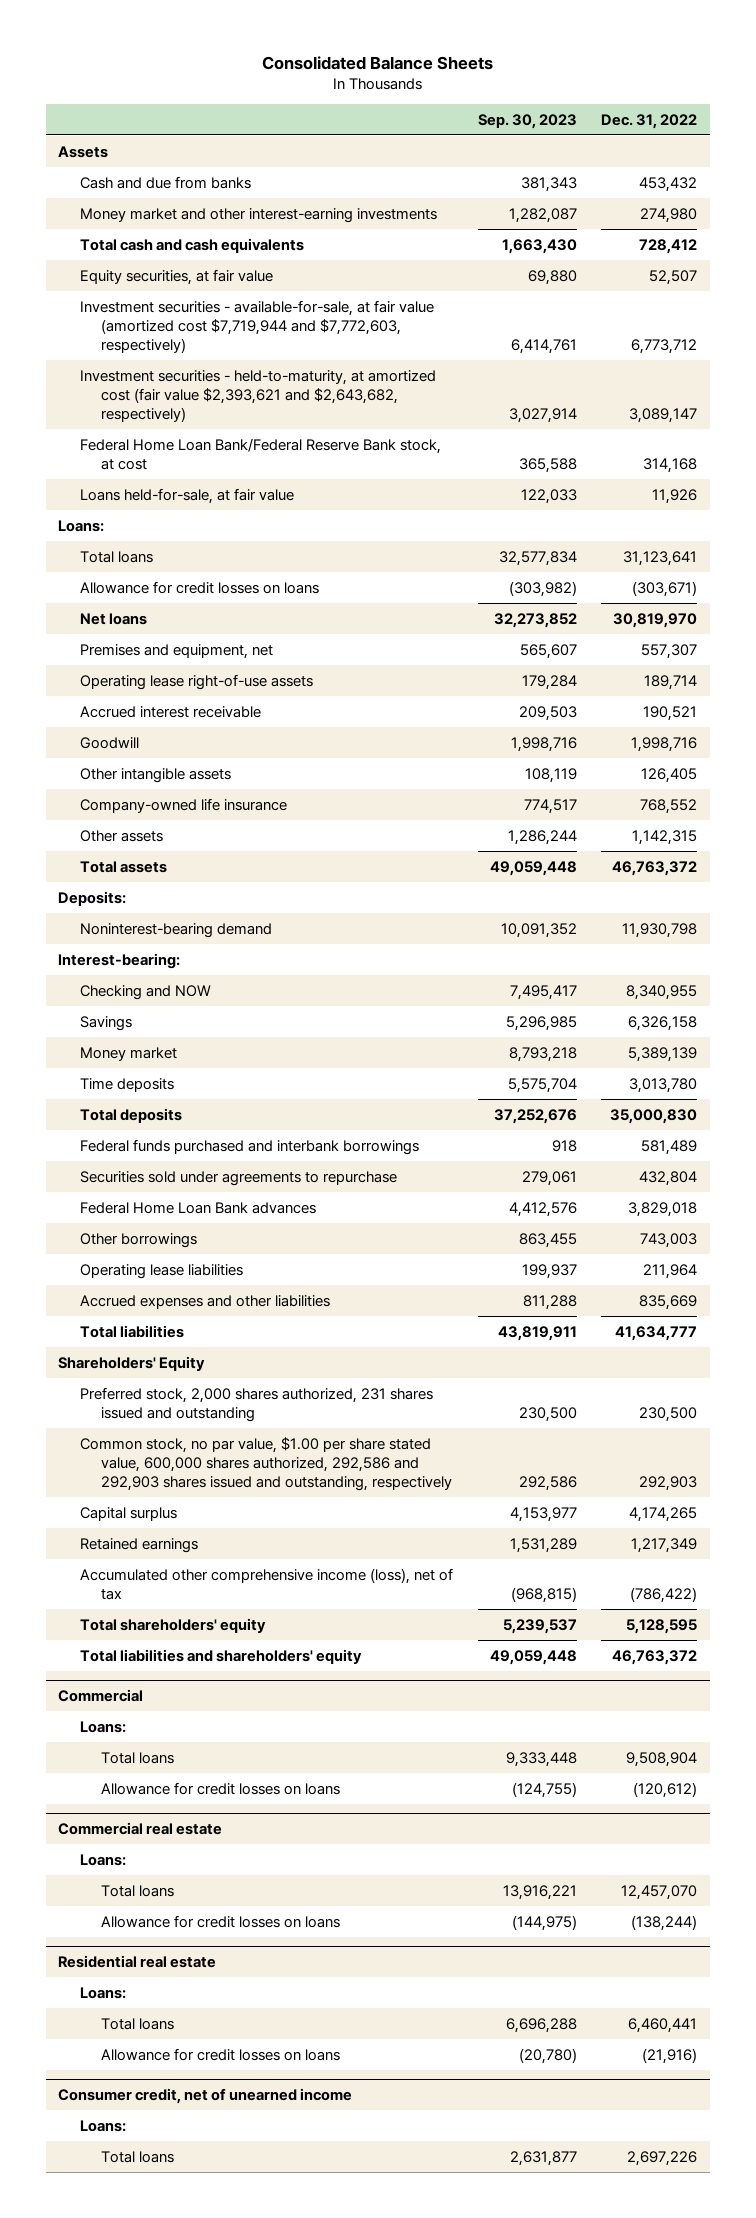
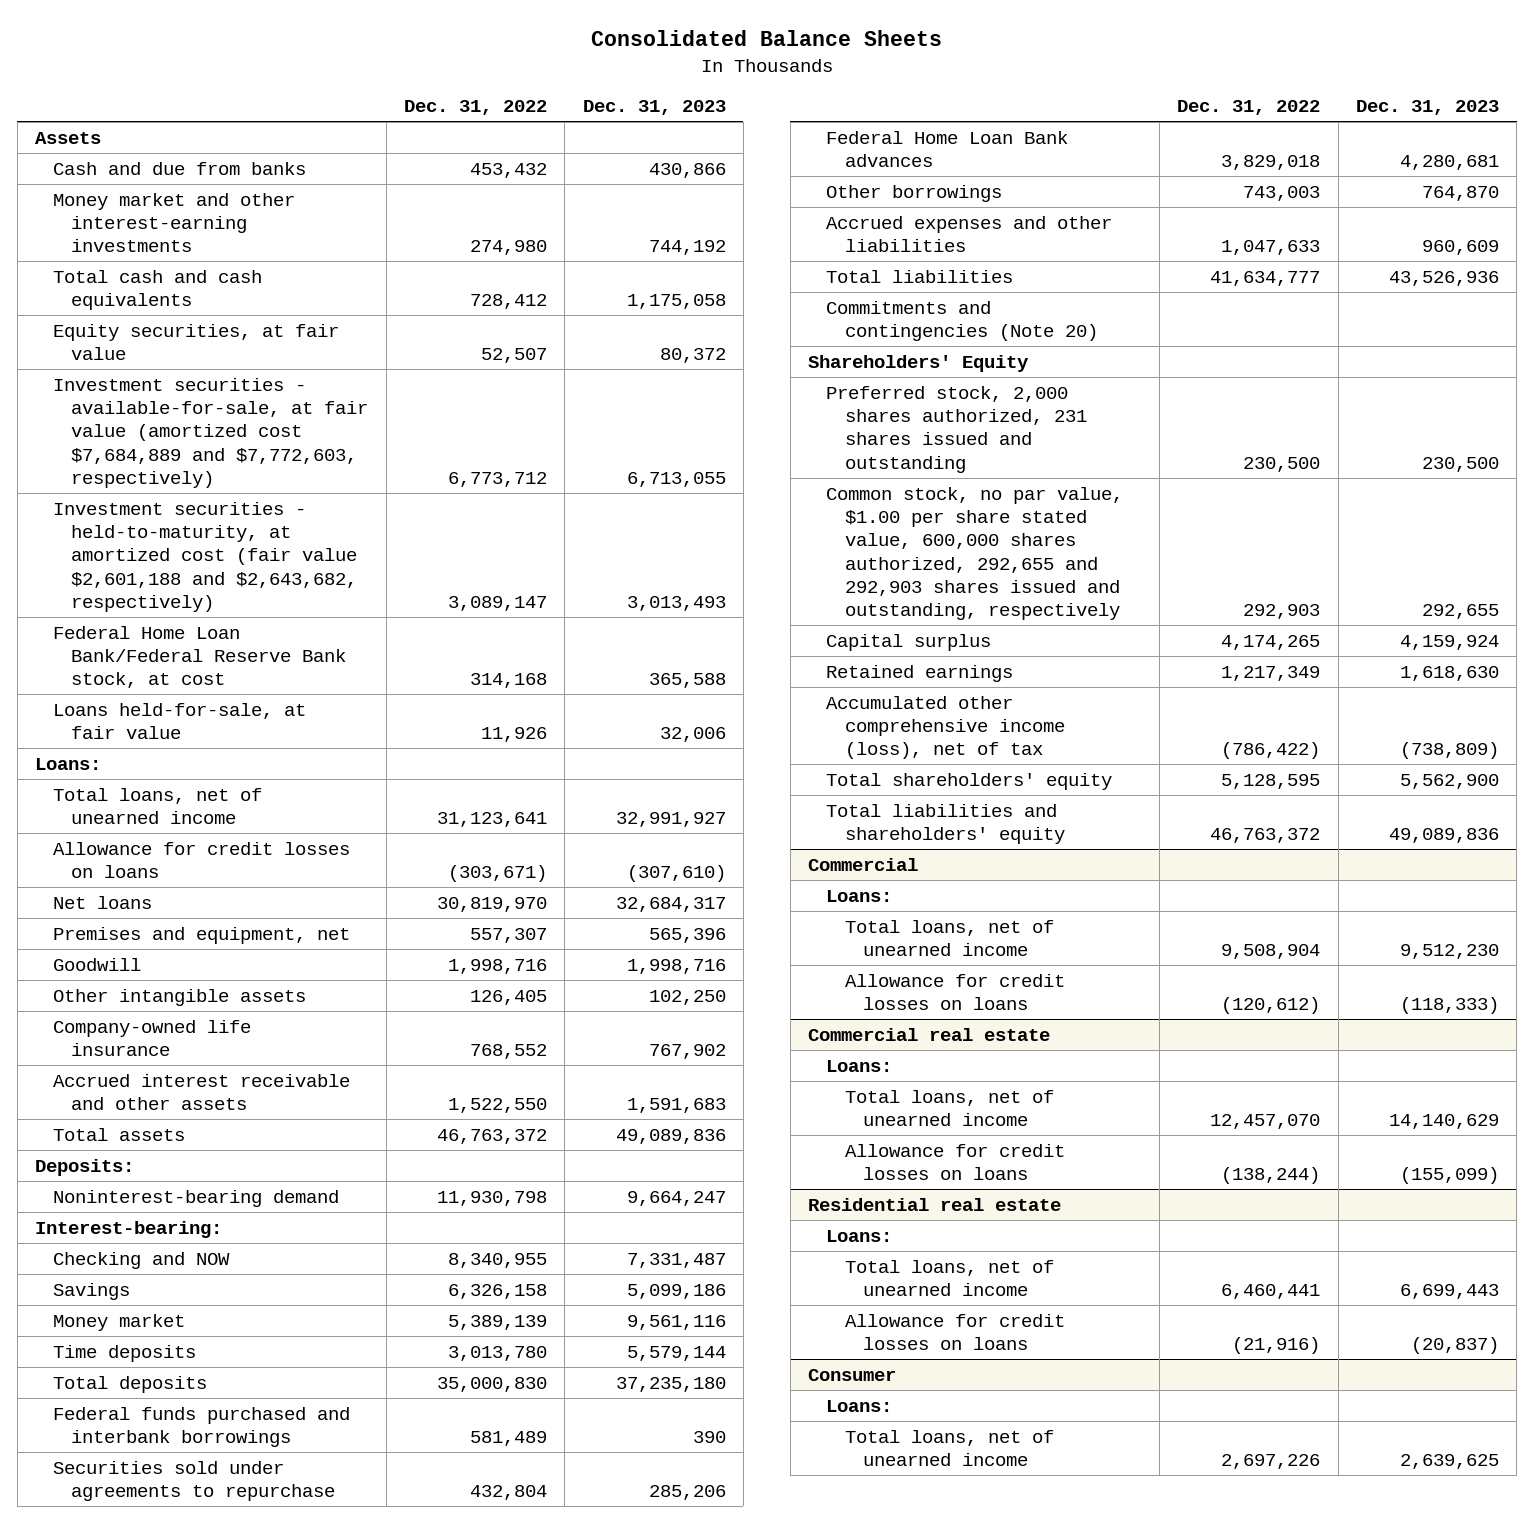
[477,113,577,129] Sep. 30, 2023 -> none
none -> [582,99,726,115] Dec. 31, 2023
[79,299,434,353] Investment securities - available-for-sale, at fair value (amortized cost $7,719,944 and $7,772,603, respectively) -> [53,377,369,488] Investment securities - available-for-sale, at fair value (amortized cost $7,684,889 and $7,772,603, respectively)
[79,369,436,422] Investment securities - held-to-maturity, at amortized cost (fair value $2,393,621 and $2,643,682, respectively) -> [53,501,358,612] Investment securities - held-to-maturity, at amortized cost (fair value $2,601,188 and $2,643,682, respectively)
[79,550,153,563] Total loans -> [53,787,263,824] Total loans, net of unearned income
[79,673,313,690] Operating lease right-of-use assets -> none
[79,705,261,718] Accrued interest receivable -> none
[79,829,163,842] Other assets -> none
none -> [53,1073,351,1110] Accrued interest receivable and other assets
[79,1263,243,1279] Operating lease liabilities -> none
[639,1294,698,1310] 835,669 -> [1221,239,1321,255] 1,047,633
none -> [826,300,1098,341] Commitments and contingencies (Note 20)
[79,1436,453,1491] Common stock, no par value, $1.00 per share stated value, 600,000 shares authorized, 292,586 and 292,903 shares issued and outstanding, respectively -> [826,486,1124,621] Common stock, no par value, $1.00 per share stated value, 600,000 shares authorized, 292,655 and 292,903 shares issued and outstanding, respectively
[101,1751,175,1764] Total loans -> [844,919,1054,956] Total loans, net of unearned income
[101,1884,175,1897] Total loans -> [844,1089,1054,1126] Total loans, net of unearned income
[101,2017,175,2030] Total loans -> [844,1259,1054,1296] Total loans, net of unearned income
[58,2088,353,2105] Consumer credit, net of unearned income -> [808,1368,897,1381] Consumer
[101,2150,175,2163] Total loans -> [844,1429,1054,1466] Total loans, net of unearned income

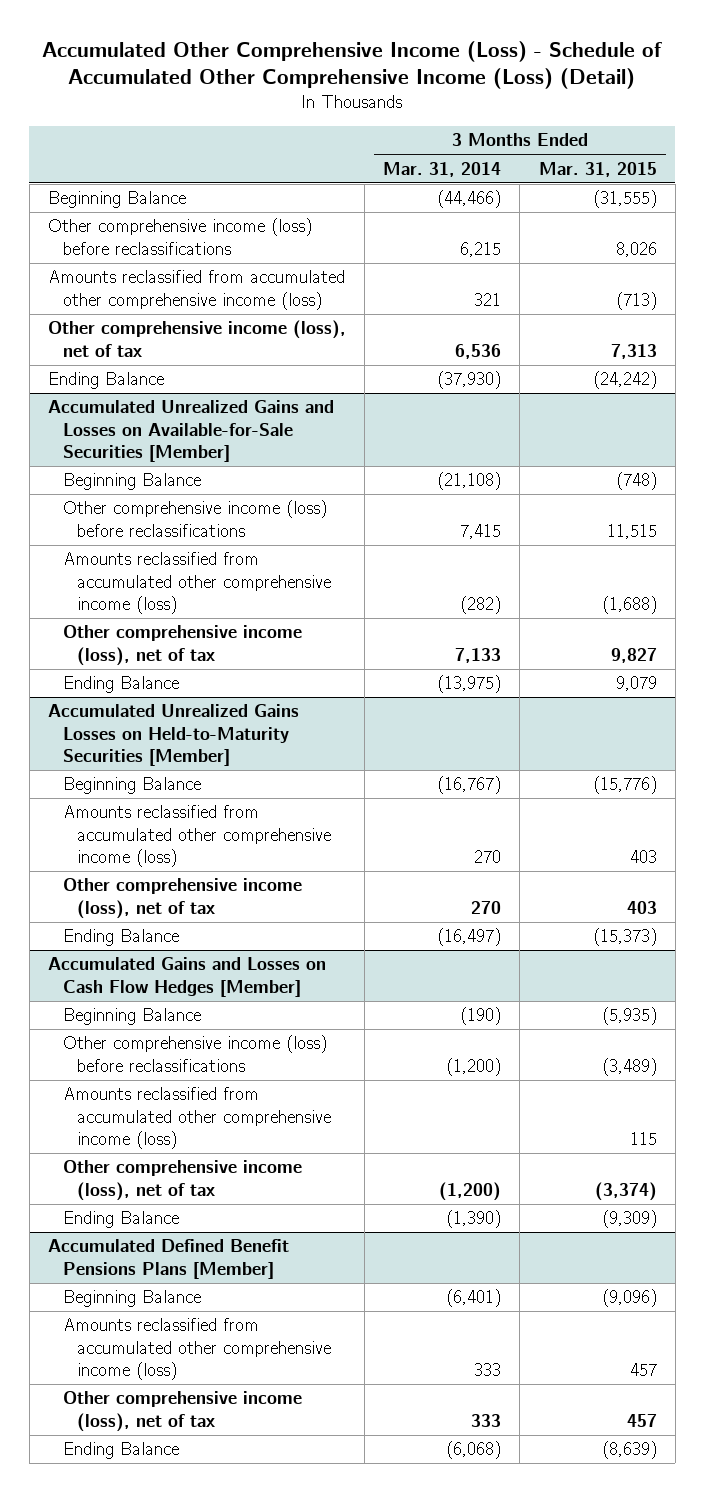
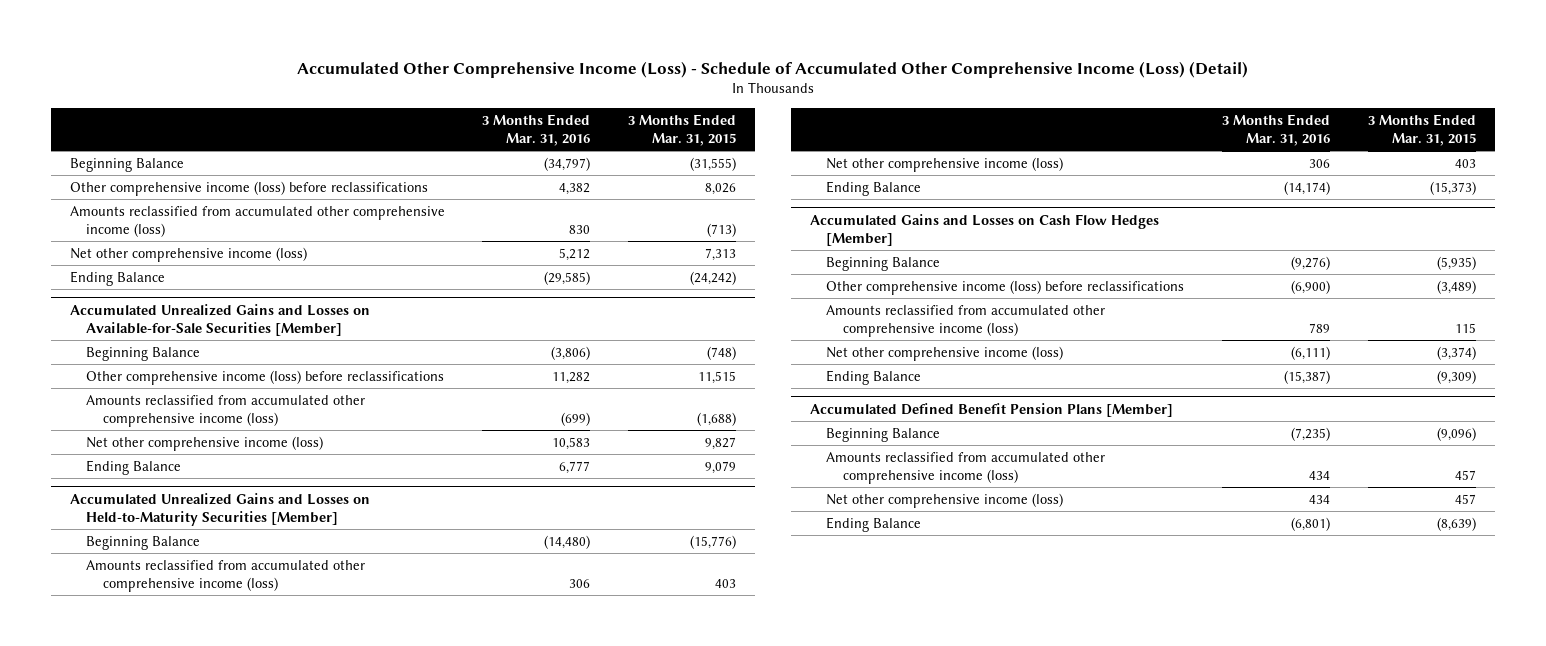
[383,161,502,177] Mar. 31, 2014 -> none
none -> [482,114,591,146] 3 Months Ended Mar. 31, 2016
[47,320,346,357] Other comprehensive income (loss), net of tax -> [69,246,307,262] Net other comprehensive income (loss)
[62,625,302,666] Other comprehensive income (loss), net of tax -> [86,435,324,451] Net other comprehensive income (loss)
[47,704,299,766] Accumulated Unrealized Gains Losses on Held-to-Maturity Securities [Member] -> [69,492,370,526] Accumulated Unrealized Gains and Losses on Held-to-Maturity Securities [Member]
[62,878,302,919] Other comprehensive income (loss), net of tax -> [826,156,1064,172] Net other comprehensive income (loss)
[62,1160,302,1201] Other comprehensive income (loss), net of tax -> [826,345,1064,361] Net other comprehensive income (loss)
[47,1239,289,1279] Accumulated Defined Benefit Pensions Plans [Member] -> [809,402,1173,417] Accumulated Defined Benefit Pension Plans [Member]
[62,1391,302,1432] Other comprehensive income (loss), net of tax -> [826,492,1064,508] Net other comprehensive income (loss)

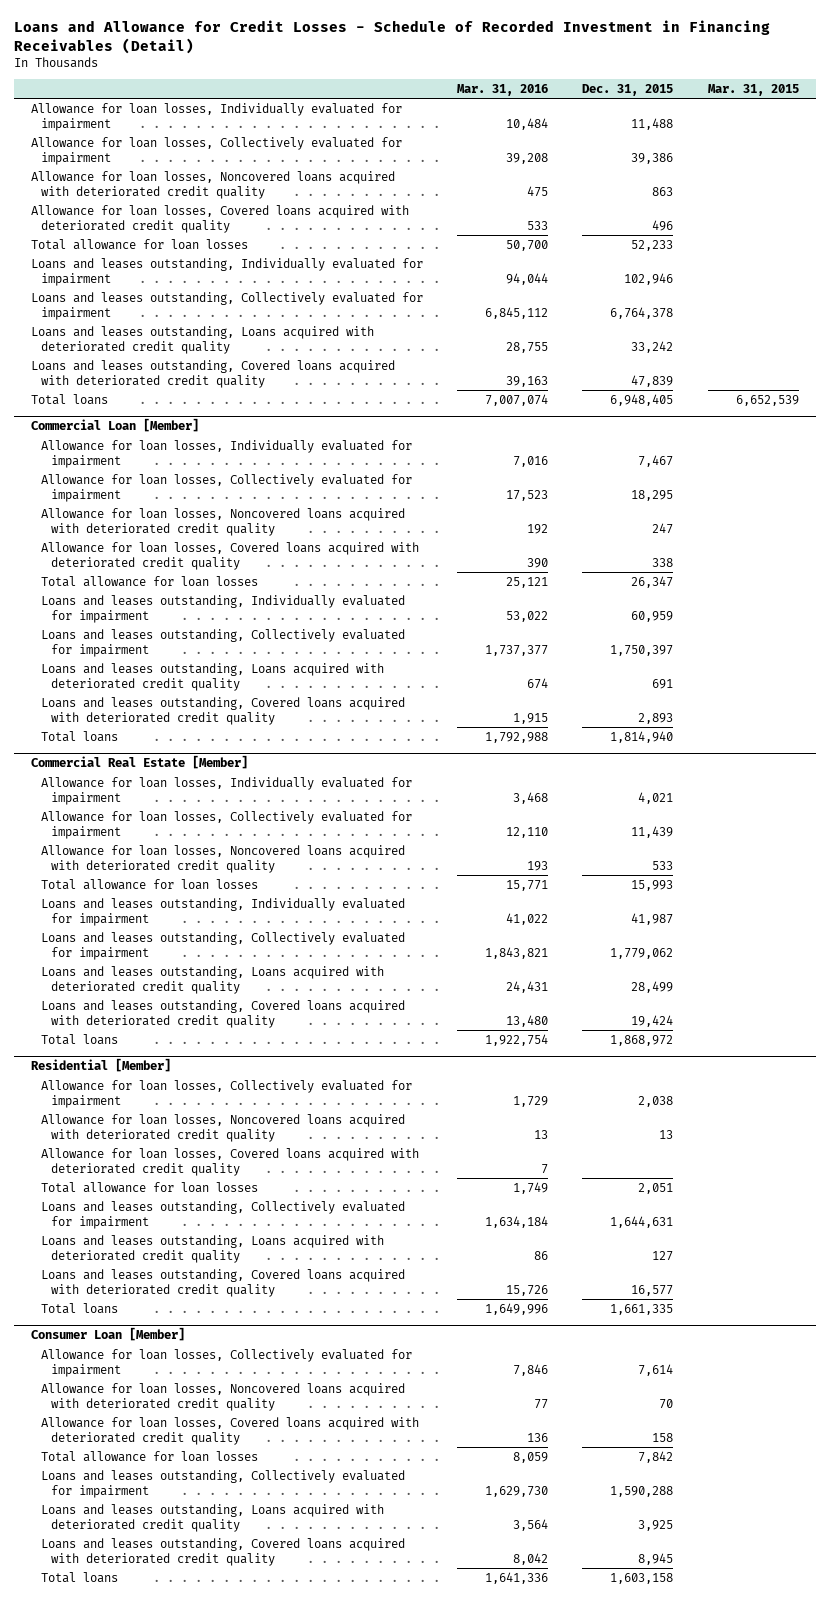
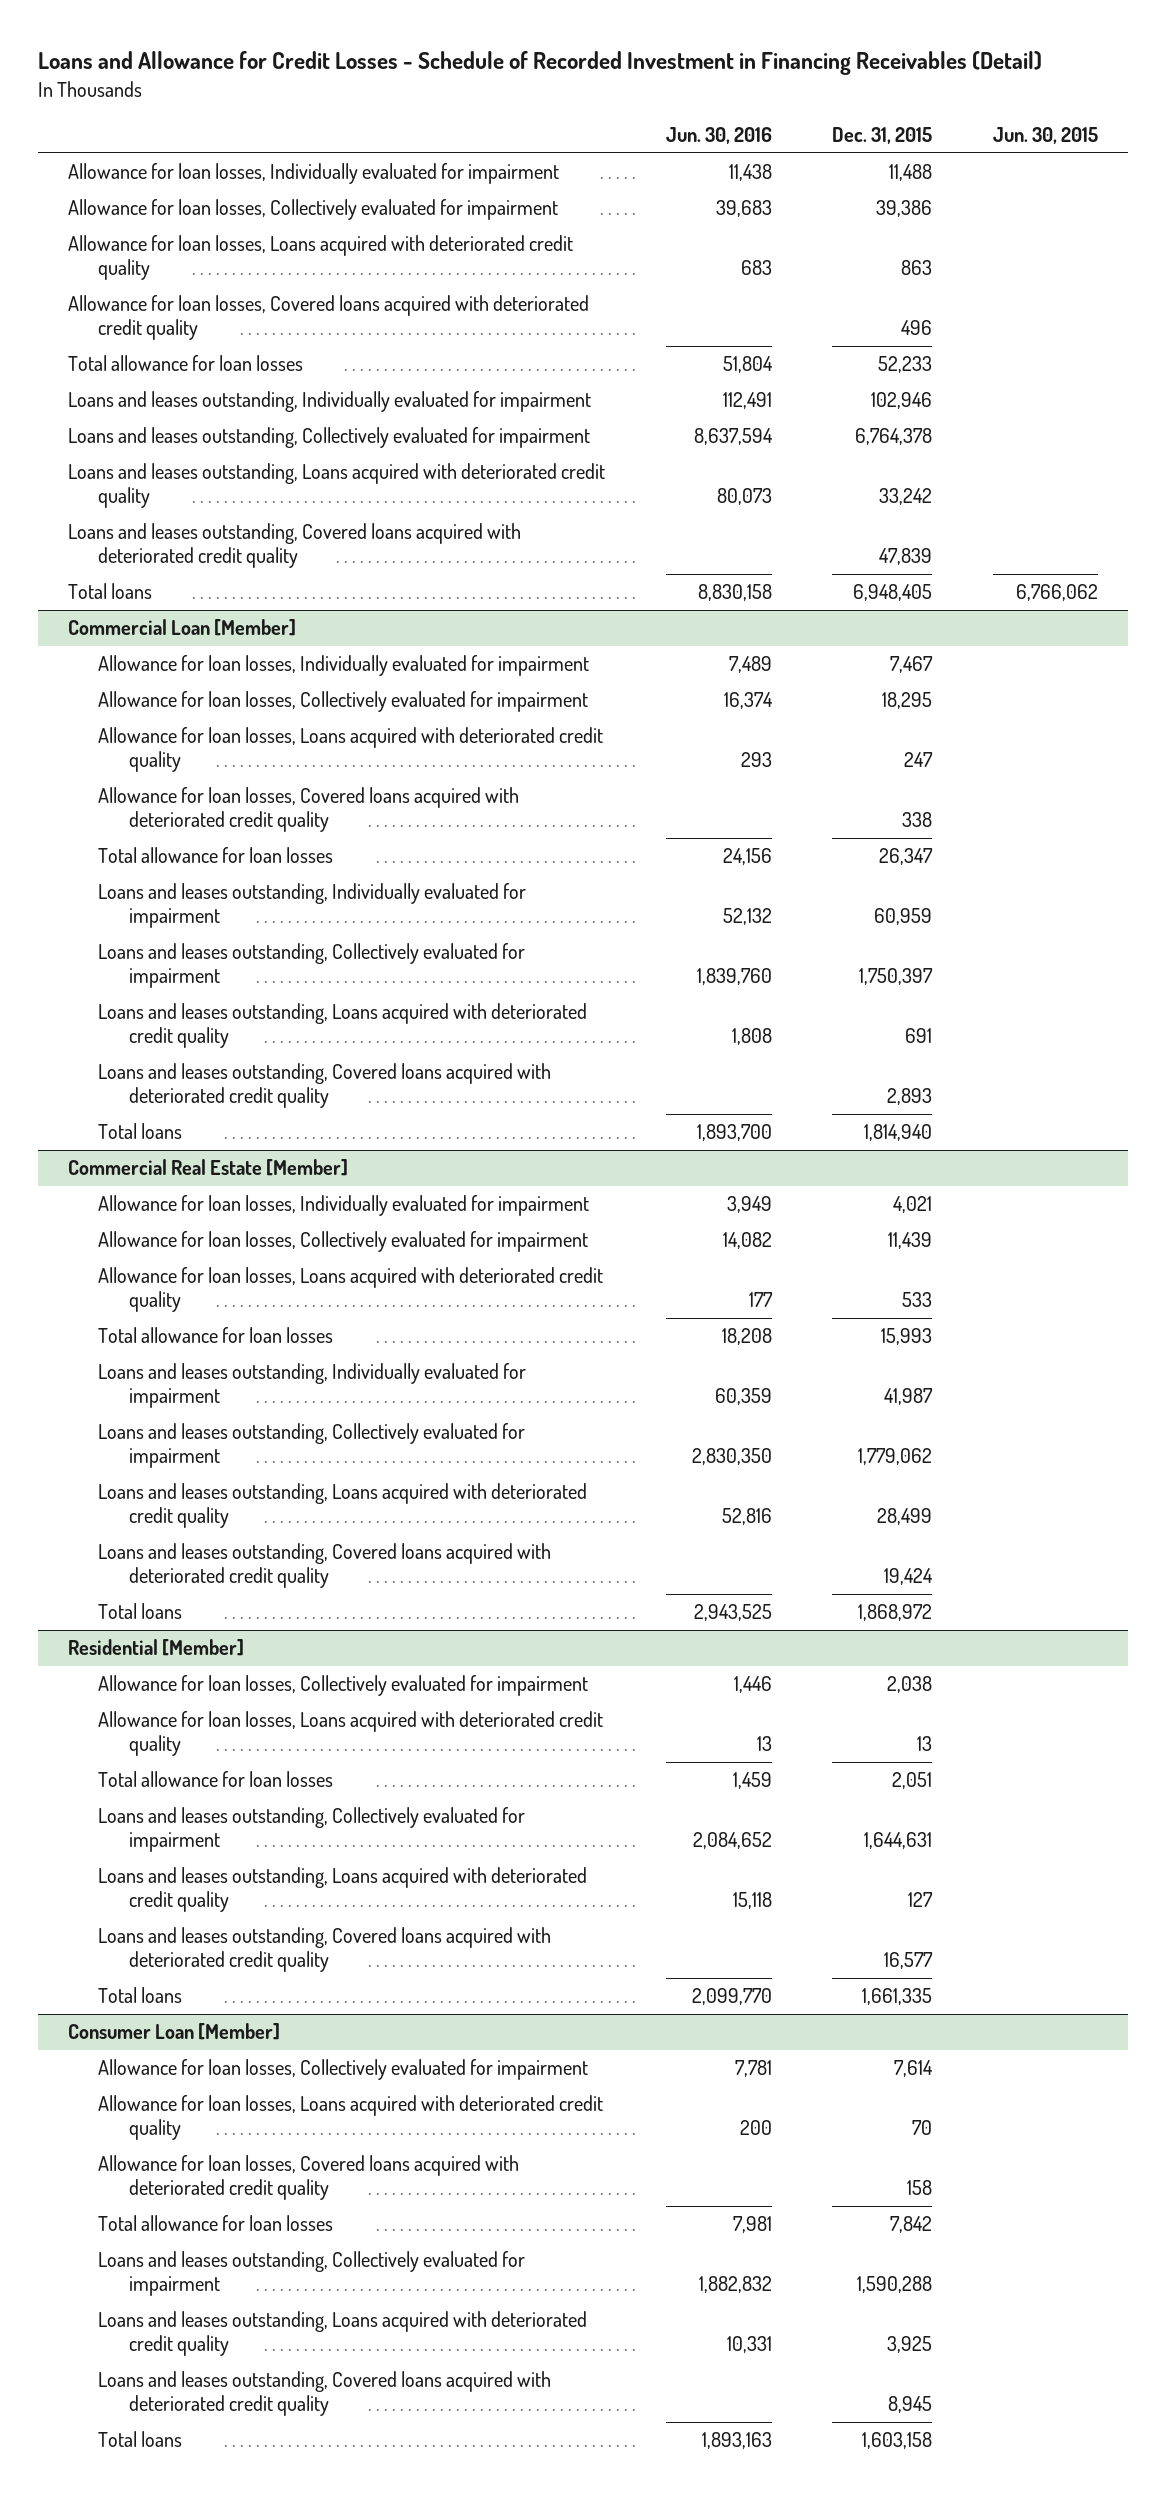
[457,84,549,97] Mar. 31, 2016 -> none
[707,84,799,97] Mar. 31, 2015 -> none
none -> [665,127,772,145] Jun. 30, 2016
none -> [992,127,1098,145] Jun. 30, 2015
[31,170,396,199] Allowance for loan losses, Noncovered loans acquired with deteriorated credit quality -> [68,235,574,281] Allowance for loan losses, Loans acquired with deteriorated credit quality
[40,507,405,536] Allowance for loan losses, Noncovered loans acquired with deteriorated credit quality -> [98,727,604,773] Allowance for loan losses, Loans acquired with deteriorated credit quality
[40,844,405,873] Allowance for loan losses, Noncovered loans acquired with deteriorated credit quality -> [98,1267,604,1313] Allowance for loan losses, Loans acquired with deteriorated credit quality
[40,1147,419,1176] Allowance for loan losses, Covered loans acquired with deteriorated credit quality -> none
[40,1113,405,1142] Allowance for loan losses, Noncovered loans acquired with deteriorated credit quality -> [98,1711,604,1757] Allowance for loan losses, Loans acquired with deteriorated credit quality
[40,1382,405,1411] Allowance for loan losses, Noncovered loans acquired with deteriorated credit quality -> [98,2095,604,2141] Allowance for loan losses, Loans acquired with deteriorated credit quality

